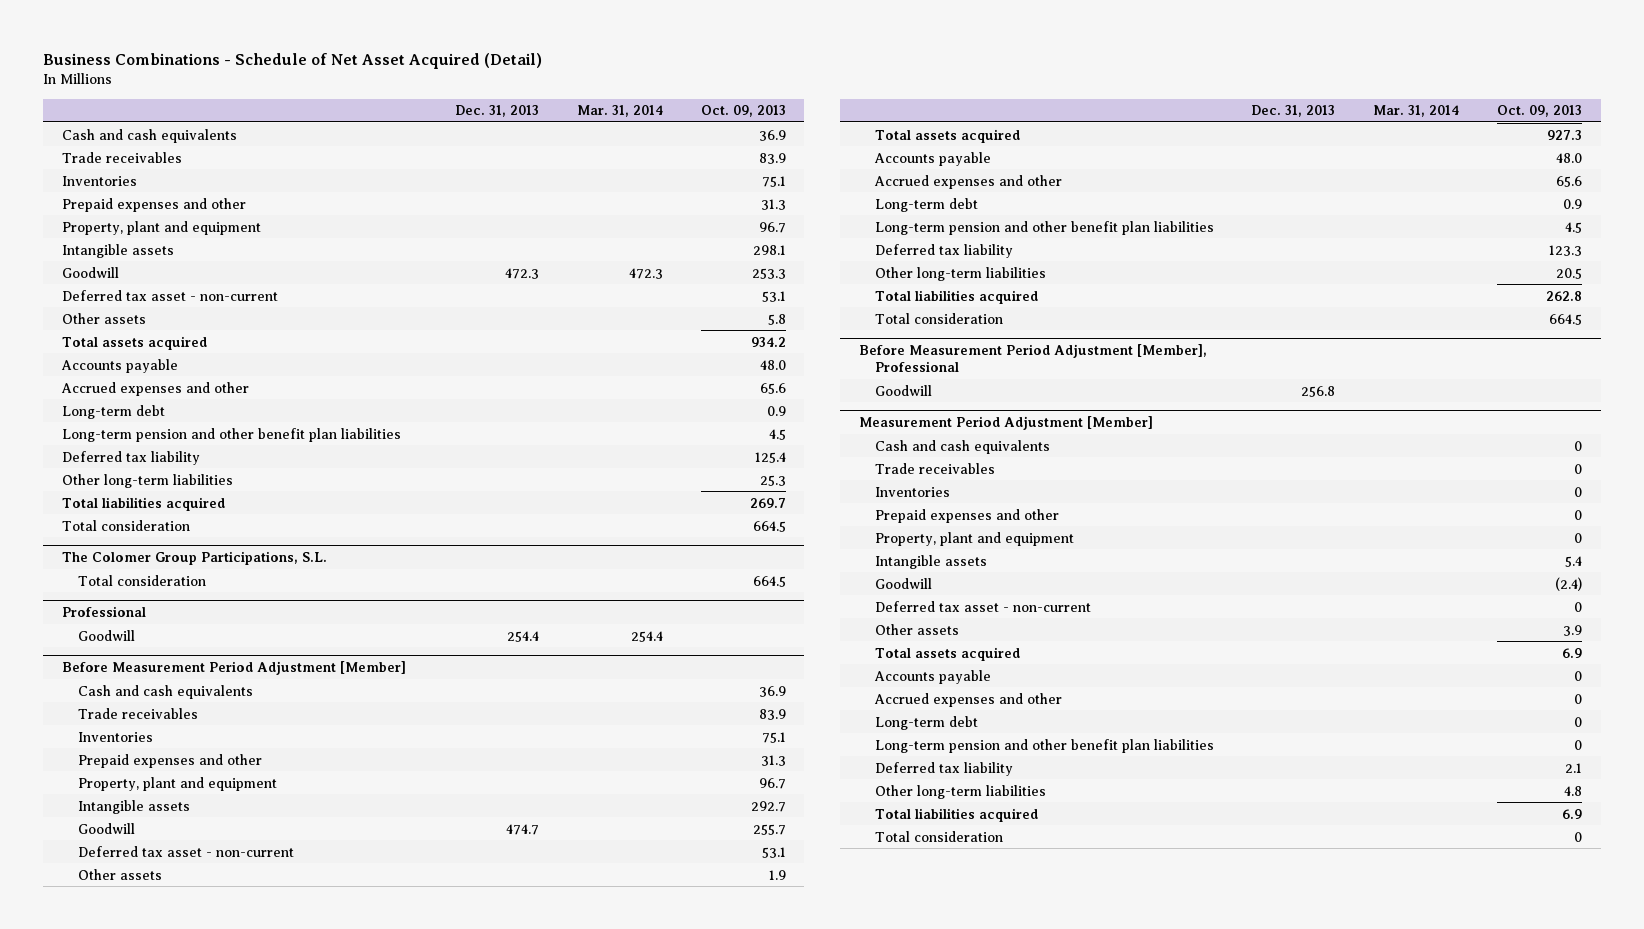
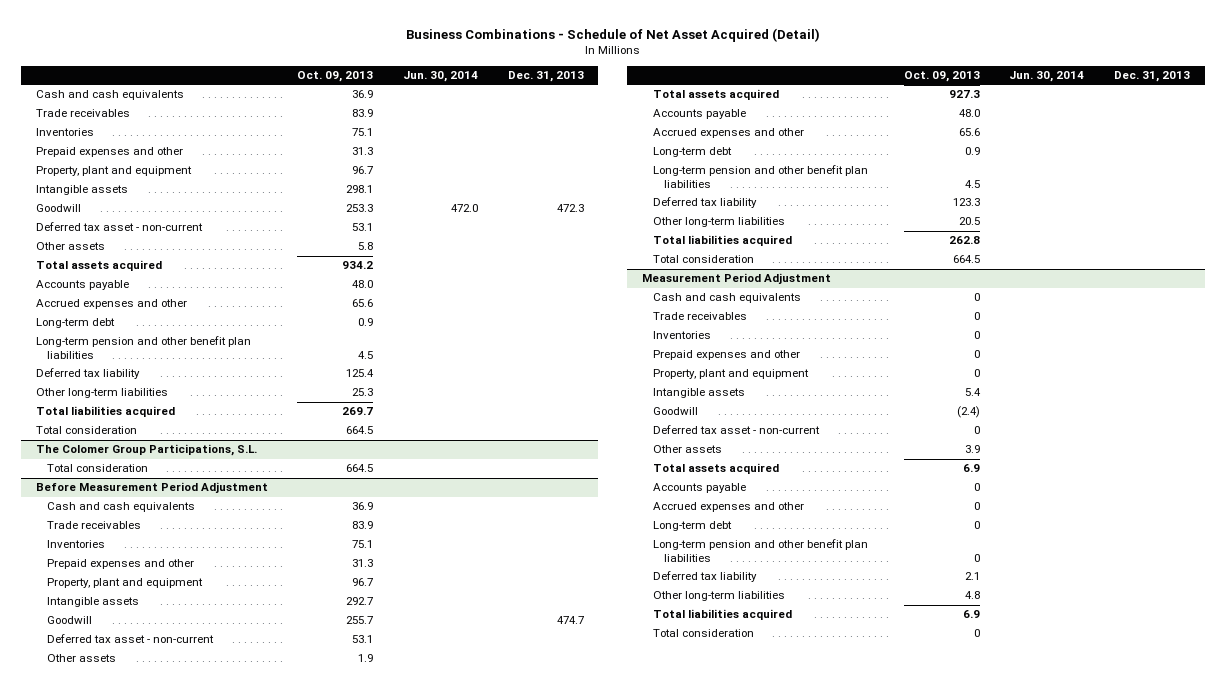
[576,105,663,118] Mar. 31, 2014 -> none
none -> [403,71,479,83] Jun. 30, 2014
[62,605,147,617] Professional -> none
[78,629,136,641] Goodwill -> none
[62,660,407,675] Before Measurement Period Adjustment [Member] -> [35,482,268,494] Before Measurement Period Adjustment
[858,343,1207,372] Before Measurement Period Adjustment [Member], Professional -> none
[874,384,932,396] Goodwill -> none
[858,415,1153,430] Measurement Period Adjustment [Member] -> [642,273,832,285] Measurement Period Adjustment

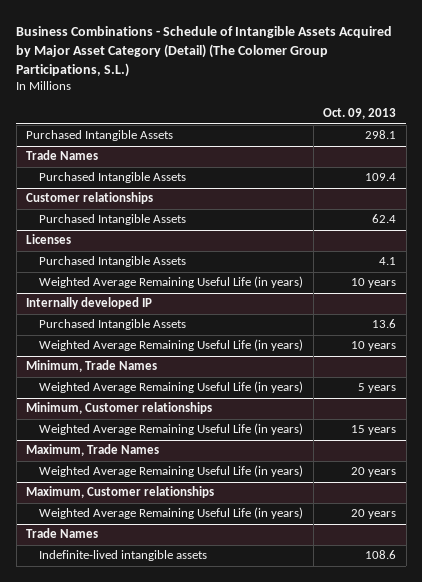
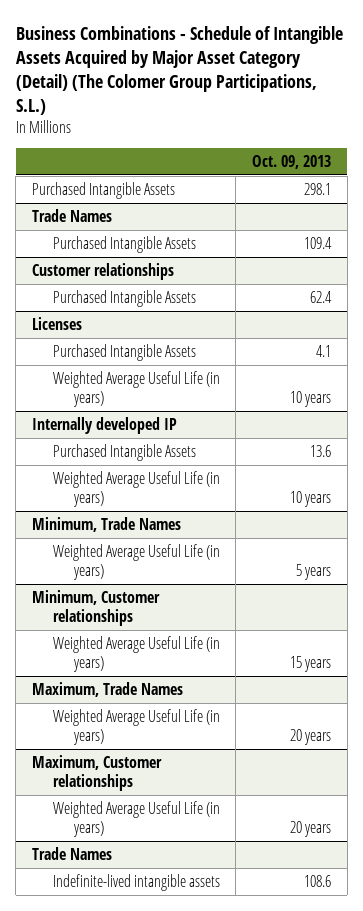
[39,276,304,289] Weighted Average Remaining Useful Life (in years) -> [52,370,220,408] Weighted Average Useful Life (in years)
[39,339,304,352] Weighted Average Remaining Useful Life (in years) -> [52,470,220,508] Weighted Average Useful Life (in years)
[39,381,304,394] Weighted Average Remaining Useful Life (in years) -> [52,543,220,581] Weighted Average Useful Life (in years)
[39,423,304,436] Weighted Average Remaining Useful Life (in years) -> [52,635,220,673] Weighted Average Useful Life (in years)
[39,465,304,478] Weighted Average Remaining Useful Life (in years) -> [52,708,220,746] Weighted Average Useful Life (in years)
[39,507,304,520] Weighted Average Remaining Useful Life (in years) -> [52,800,220,838] Weighted Average Useful Life (in years)

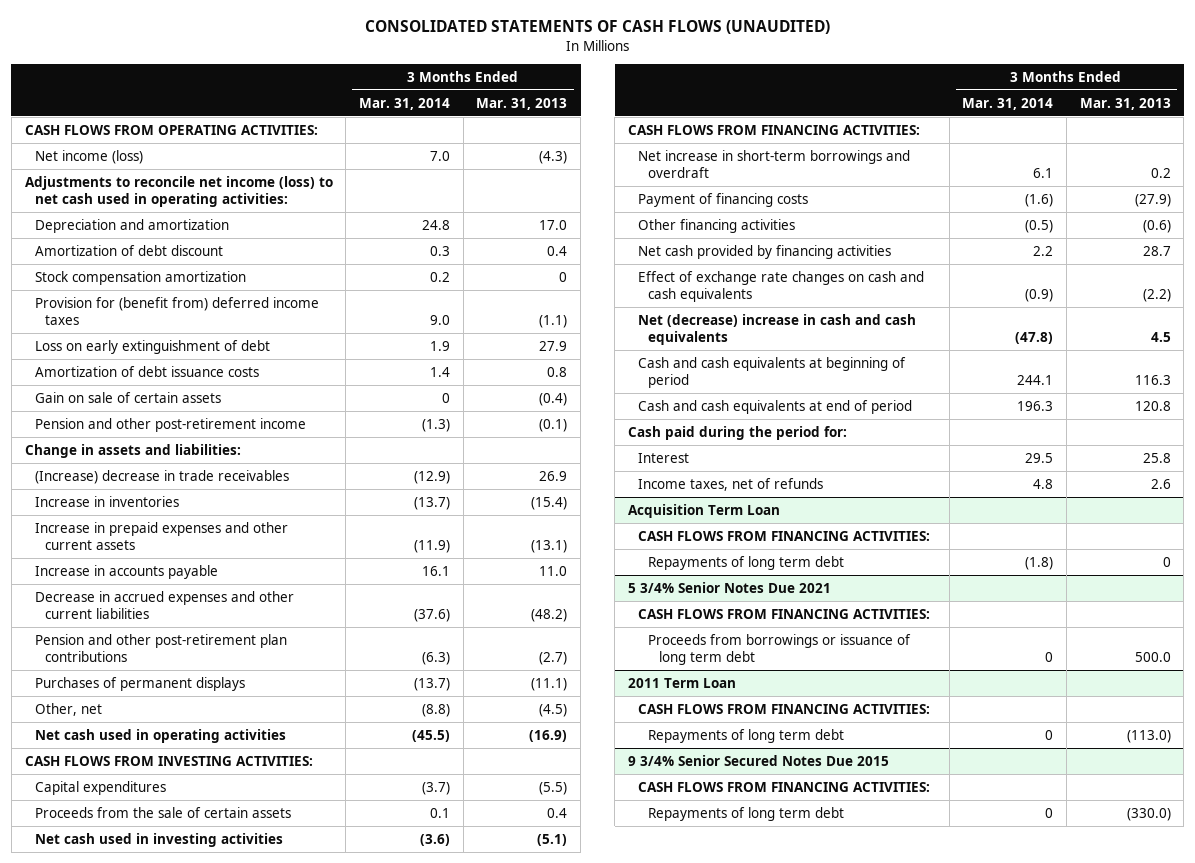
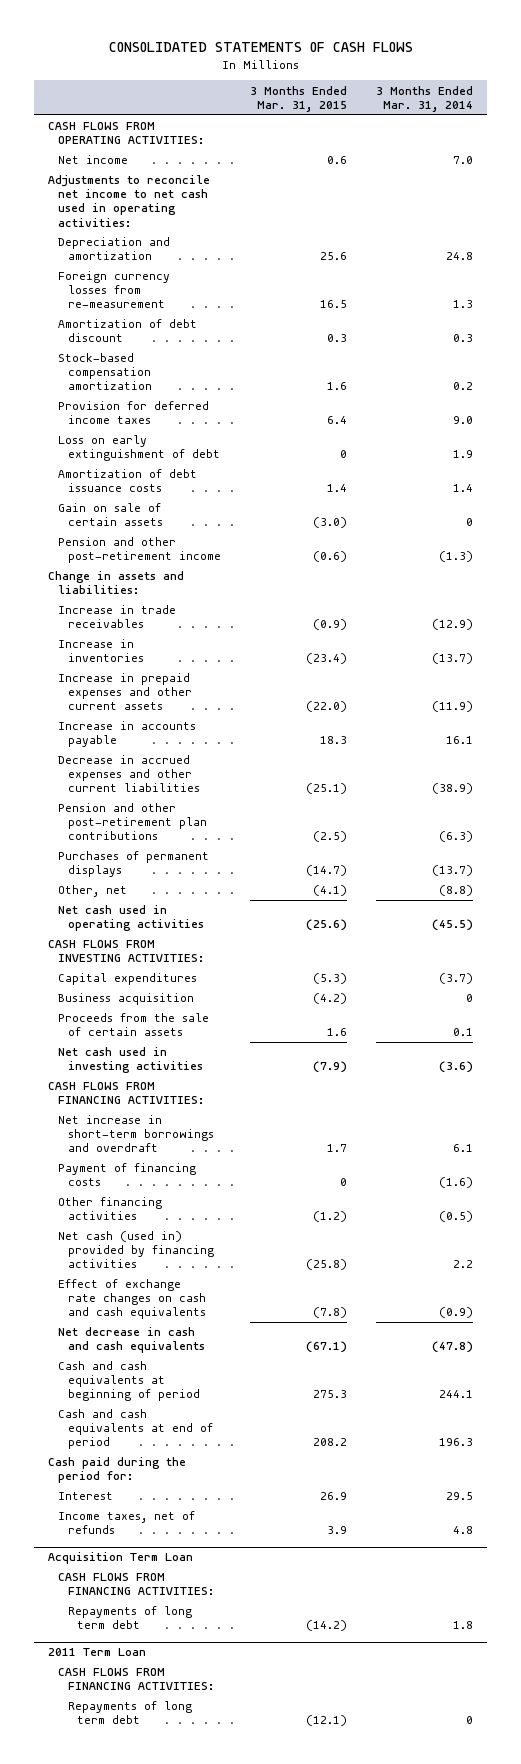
[364,20,830,35] CONSOLIDATED STATEMENTS OF CASH FLOWS (UNAUDITED) -> [108,42,413,53] CONSOLIDATED STATEMENTS OF CASH FLOWS
[476,97,568,110] Mar. 31, 2013 -> none
none -> [249,85,347,112] 3 Months Ended Mar. 31, 2015
[34,149,143,164] Net income (loss) -> [57,155,128,165] Net income
[24,175,333,207] Adjustments to reconcile net income (loss) to net cash used in operating activities: -> [48,175,211,227] Adjustments to reconcile net income to net cash used in operating activities:
none -> [57,271,170,309] Foreign currency losses from re-measurement
[34,270,246,285] Stock compensation amortization -> [57,353,152,391] Stock-based compensation amortization
[34,296,319,325] Provision for (benefit from) deferred income taxes -> [57,401,209,425] Provision for deferred income taxes
[34,469,289,484] (Increase) decrease in trade receivables -> [57,605,176,629] Increase in trade receivables
[413,608,450,622] (37.6) -> [431,783,473,795] (38.9)
none -> [57,993,194,1006] Business acquisition
[638,244,892,259] Net cash provided by financing activities -> [57,1231,214,1269] Net cash (used in) provided by financing activities
[638,313,917,345] Net (decrease) increase in cash and cash equivalents -> [57,1327,205,1354] Net decrease in cash and cash equivalents
[627,581,831,593] 5 3/4% Senior Notes Due 2021 -> none
[638,608,931,619] CASH FLOWS FROM FINANCING ACTIVITIES: -> none
[648,633,912,665] Proceeds from borrowings or issuance of long term debt -> none
[1025,556,1054,570] (1.8) -> [452,1621,473,1630] 1.8
[627,754,889,766] 9 3/4% Senior Secured Notes Due 2015 -> none
[638,781,931,792] CASH FLOWS FROM FINANCING ACTIVITIES: -> none
[648,806,845,821] Repayments of long term debt -> none

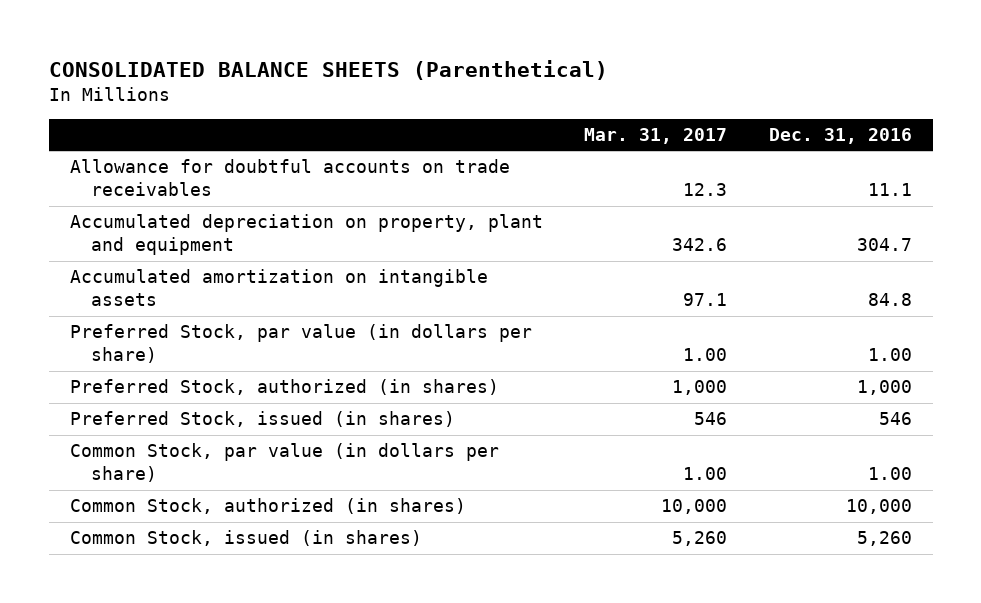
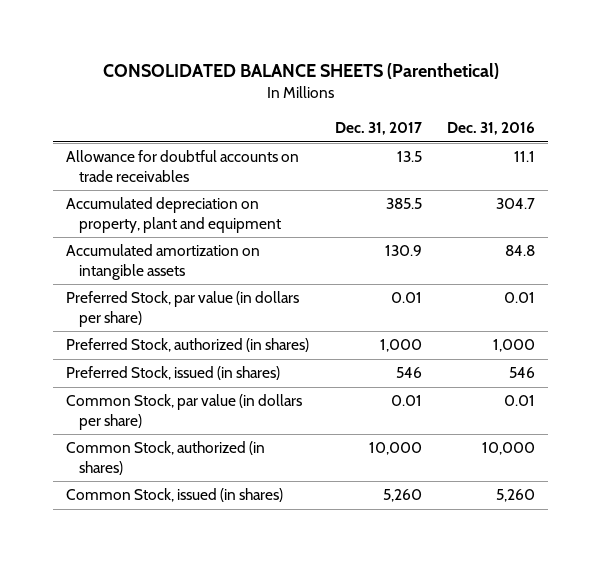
[584,128,728,145] Mar. 31, 2017 -> none
none -> [334,122,422,136] Dec. 31, 2017
[867,348,912,362] 1.00 -> [504,292,536,304] 0.01
[867,467,912,481] 1.00 -> [504,395,536,407] 0.01

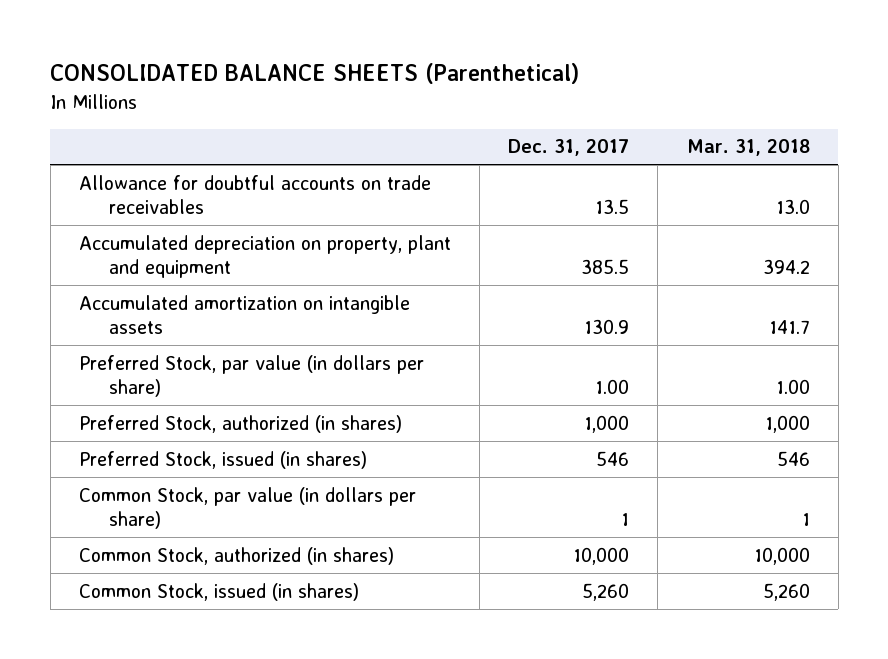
[447,122,536,136] Dec. 31, 2016 -> none
none -> [686,139,810,157] Mar. 31, 2018
[390,292,422,304] 0.01 -> [595,379,630,395] 1.00
[390,395,422,407] 0.01 -> [621,513,630,527] 1

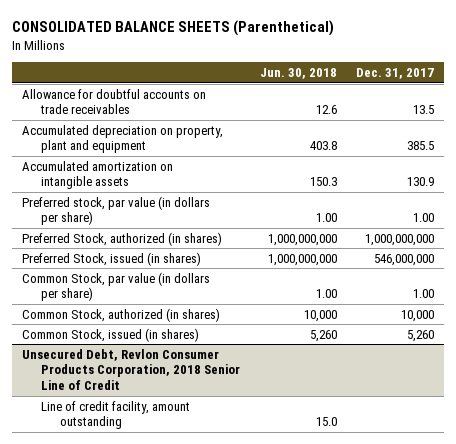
[686,139,810,157] Mar. 31, 2018 -> none
none -> [259,68,337,80] Jun. 30, 2018
[78,354,424,398] Preferred Stock, par value (in dollars per share) -> [22,195,211,226] Preferred stock, par value (in dollars per share)
[584,414,630,433] 1,000 -> [365,233,435,246] 1,000,000,000
[596,450,630,466] 546 -> [374,253,435,266] 546,000,000
[621,513,630,527] 1 -> [413,289,435,299] 1.00
none -> [22,348,241,391] Unsecured Debt, Revlon Consumer Products Corporation, 2018 Senior Line of Credit
none -> [41,400,191,430] Line of credit facility, amount outstanding

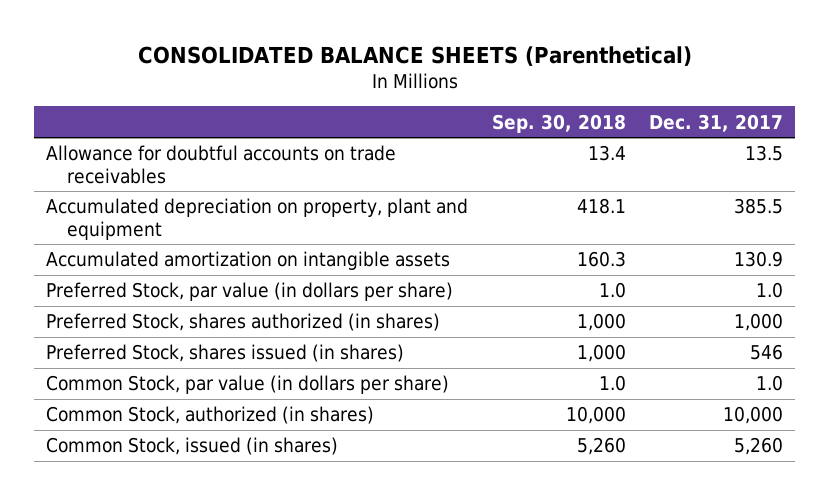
[259,68,337,80] Jun. 30, 2018 -> none
none -> [491,113,626,133] Sep. 30, 2018
[22,195,211,226] Preferred stock, par value (in dollars per share) -> [45,282,453,302] Preferred Stock, par value (in dollars per share)
[413,213,435,223] 1.00 -> [756,282,784,299] 1.0
[22,231,223,246] Preferred Stock, authorized (in shares) -> [45,313,440,332] Preferred Stock, shares authorized (in shares)
[365,233,435,246] 1,000,000,000 -> [734,313,784,332] 1,000
[22,251,202,266] Preferred Stock, issued (in shares) -> [45,344,404,363] Preferred Stock, shares issued (in shares)
[374,253,435,266] 546,000,000 -> [750,344,784,361] 546
[413,289,435,299] 1.00 -> [756,375,784,392] 1.0
[22,348,241,391] Unsecured Debt, Revlon Consumer Products Corporation, 2018 Senior Line of Credit -> none
[41,400,191,430] Line of credit facility, amount outstanding -> none

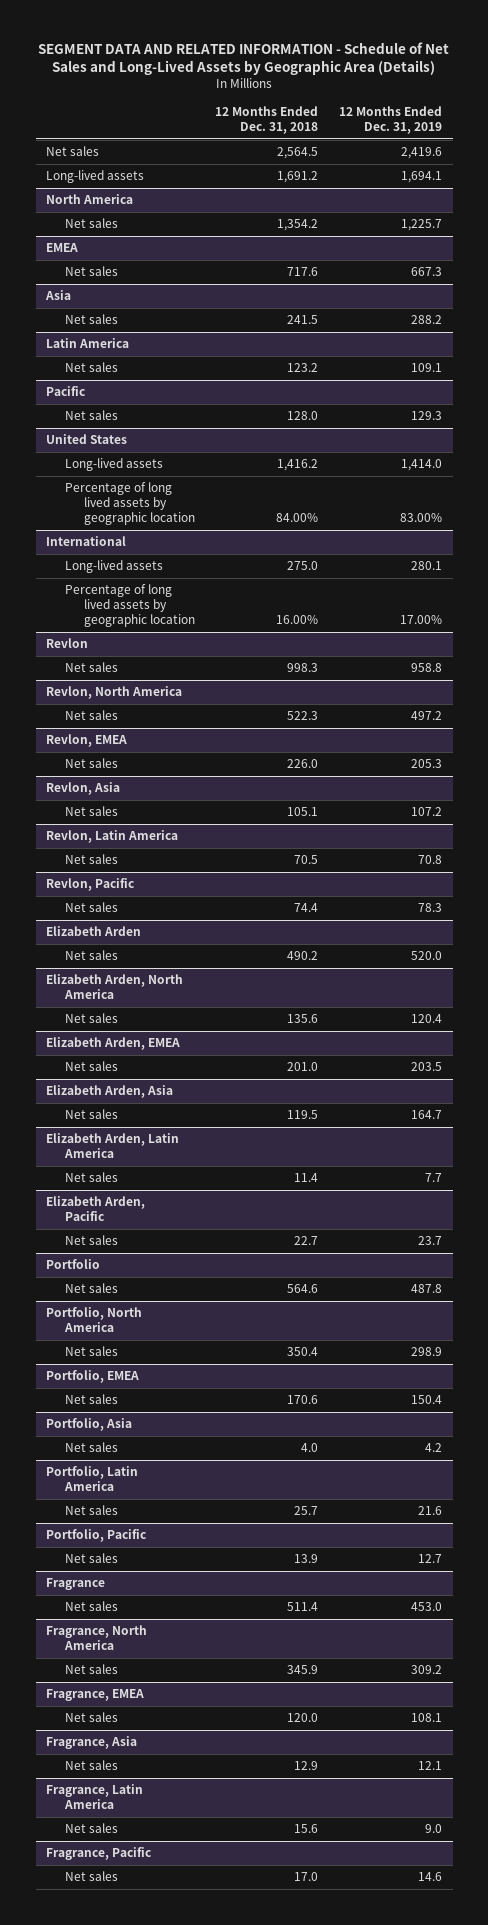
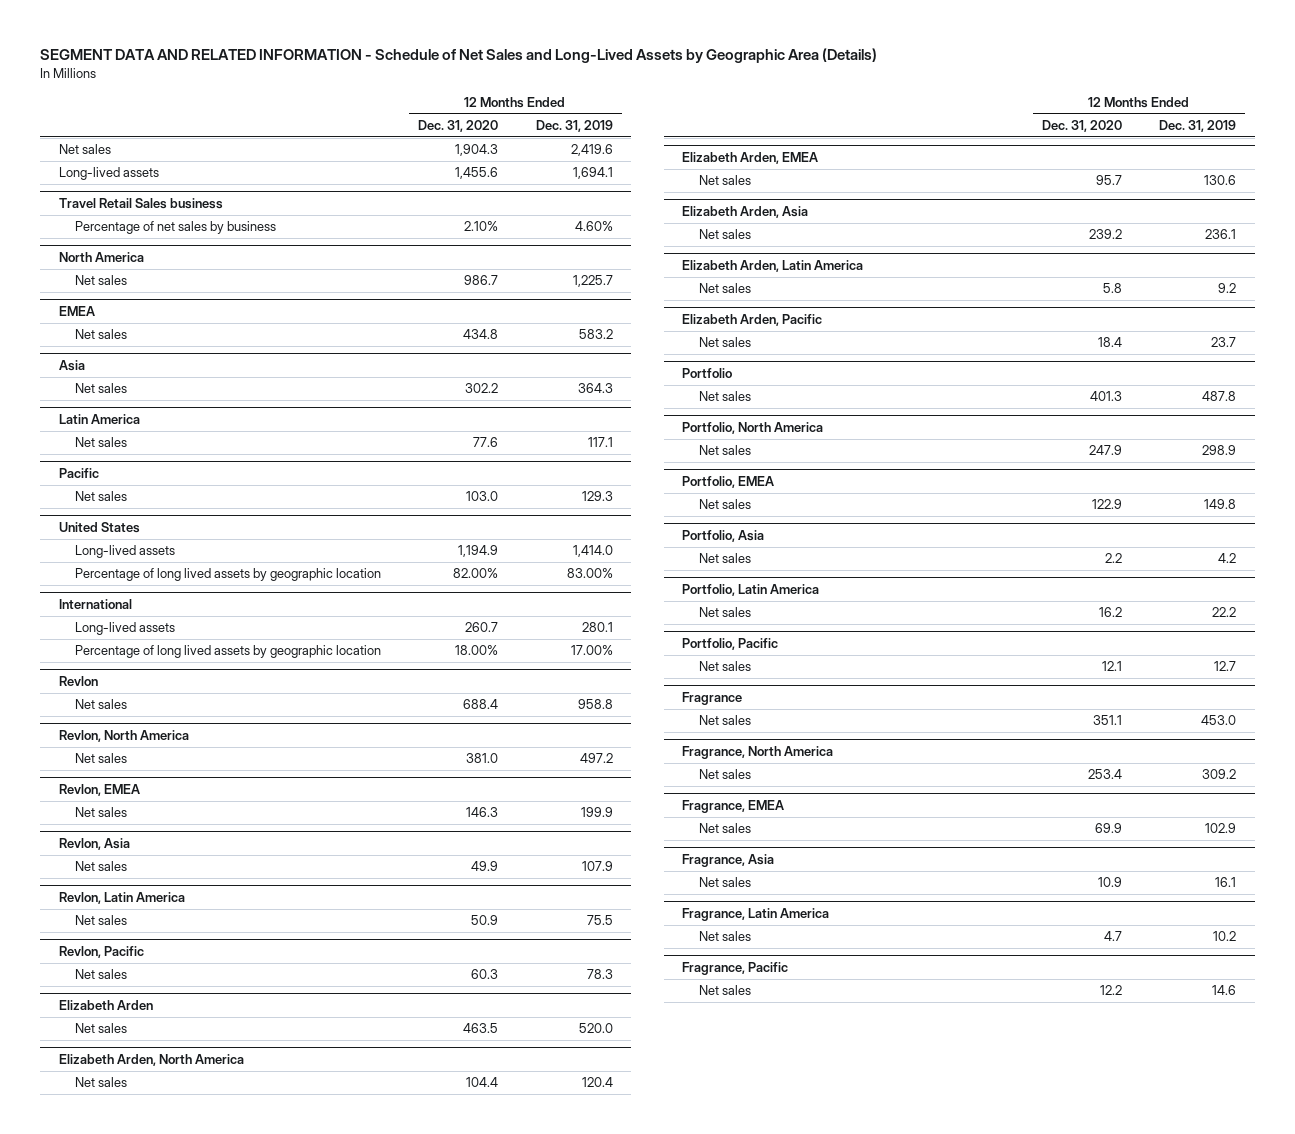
[215,106,319,135] 12 Months Ended Dec. 31, 2018 -> none
none -> [418,119,499,132] Dec. 31, 2020
none -> [58,197,223,209] Travel Retail Sales business
none -> [75,221,277,235] Percentage of net sales by business
[411,267,443,277] 667.3 -> [578,329,613,340] 583.2
[411,315,443,325] 288.2 -> [577,383,613,394] 364.3
[411,363,443,373] 109.1 -> [587,437,613,448] 117.1
[411,759,443,769] 205.3 -> [580,807,613,818] 199.9
[411,807,443,817] 107.2 -> [581,861,613,872] 107.9
[418,855,443,865] 70.8 -> [586,915,613,926] 75.5
[411,1062,443,1072] 203.5 -> [1204,175,1237,186] 130.6
[411,1110,443,1120] 164.7 -> [1205,229,1237,240] 236.1
[425,1173,443,1183] 7.7 -> [1218,283,1237,294] 9.2
[411,1395,443,1405] 150.4 -> [1204,499,1237,510] 149.8
[418,1506,443,1516] 21.6 -> [1212,607,1237,618] 22.2
[411,1713,443,1723] 108.1 -> [1205,823,1237,834] 102.9
[418,1761,443,1771] 12.1 -> [1215,877,1237,888] 16.1
[425,1824,443,1834] 9.0 -> [1213,931,1237,942] 10.2

